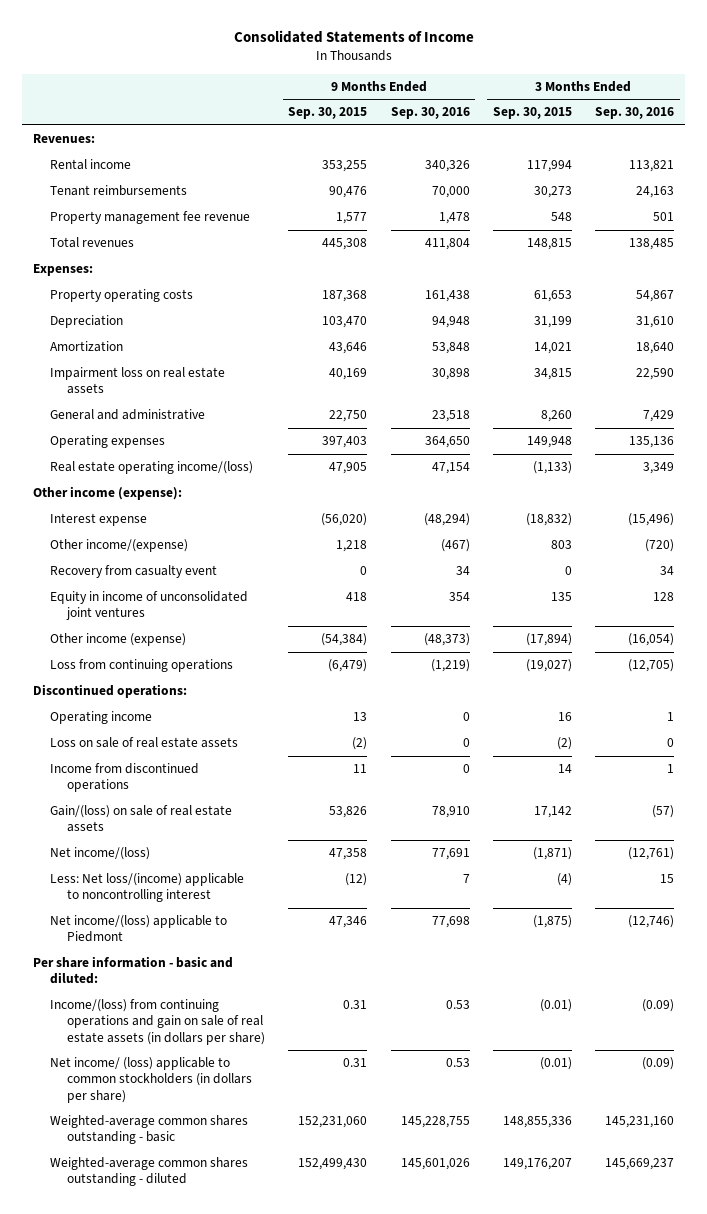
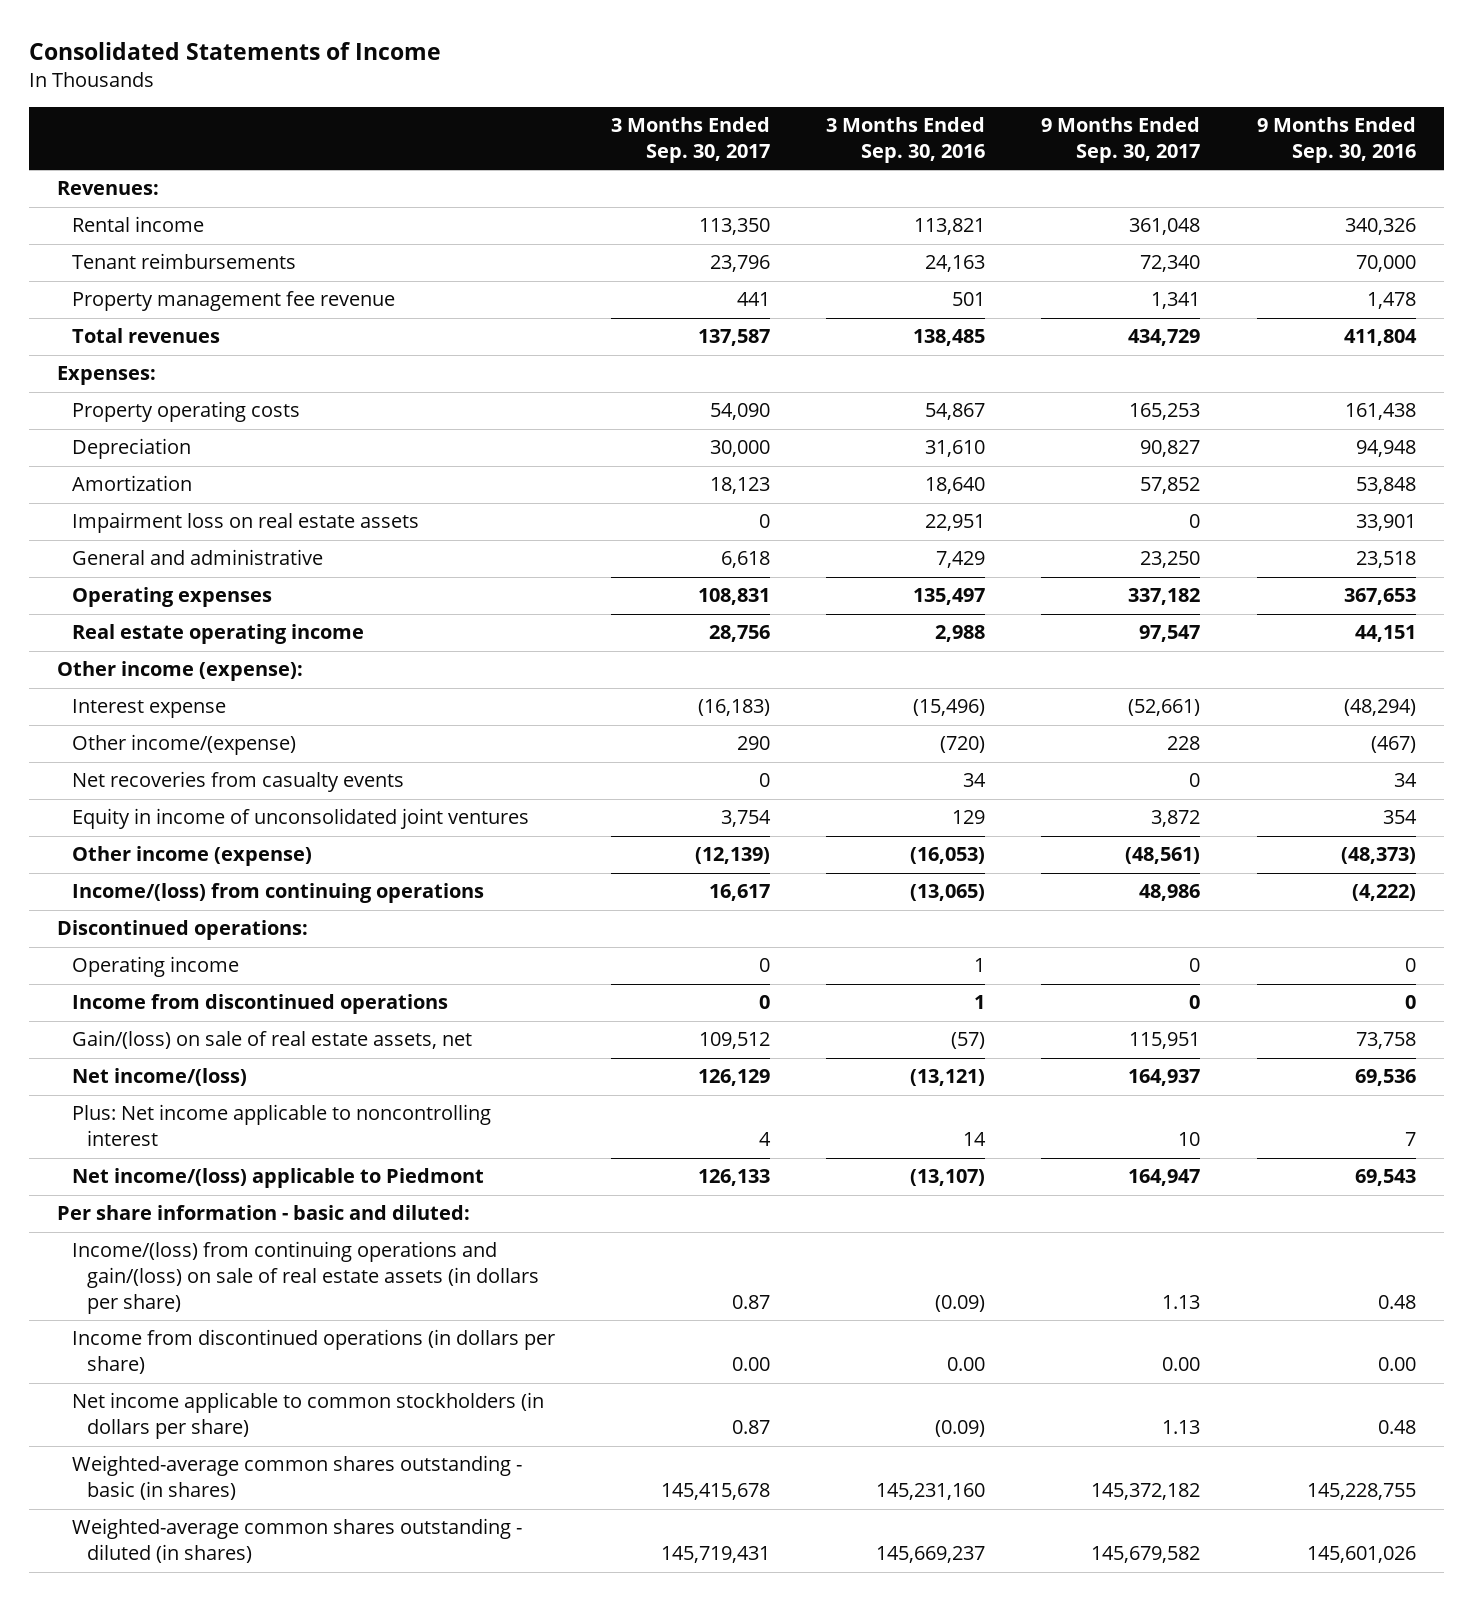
[288,107,368,120] Sep. 30, 2015 -> none
[492,107,572,120] Sep. 30, 2015 -> none
none -> [611,117,771,164] 3 Months Ended Sep. 30, 2017
none -> [1041,117,1201,164] 9 Months Ended Sep. 30, 2017
[431,368,470,381] 30,898 -> [1355,514,1416,532] 33,901
[635,368,674,381] 22,590 -> [925,514,986,532] 22,951
[424,436,470,449] 364,650 -> [1343,588,1416,606] 367,653
[628,436,674,449] 135,136 -> [913,588,986,606] 135,497
[50,461,254,475] Real estate operating income/(loss) -> [71,624,364,645] Real estate operating income
[431,462,470,475] 47,154 -> [1354,625,1416,643] 44,151
[642,462,674,475] 3,349 -> [935,625,986,643] 2,988
[50,565,218,579] Recovery from casualty event -> [71,771,404,793] Net recoveries from casualty events
[652,592,674,602] 128 -> [952,810,986,825] 129
[627,633,674,647] (16,054) -> [910,847,986,865] (16,053)
[50,659,234,673] Loss from continuing operations -> [71,883,484,904] Income/(loss) from continuing operations
[430,659,470,673] (1,219) -> [1351,884,1416,902] (4,222)
[627,659,674,673] (12,705) -> [910,884,986,902] (13,065)
[50,737,239,749] Loss on sale of real estate assets -> none
[50,805,233,833] Gain/(loss) on sale of real estate assets -> [71,1030,472,1050] Gain/(loss) on sale of real estate assets, net
[431,806,470,819] 78,910 -> [1355,1032,1416,1050] 73,758
[431,848,470,861] 77,691 -> [1354,1069,1416,1087] 69,536
[627,847,674,861] (12,761) -> [910,1069,986,1087] (13,121)
[50,873,245,903] Less: Net loss/(income) applicable to noncontrolling interest -> [71,1104,491,1147] Plus: Net income applicable to noncontrolling interest
[659,874,674,884] 15 -> [963,1132,987,1147] 14
[431,916,470,929] 77,698 -> [1354,1169,1416,1187] 69,543
[627,915,674,929] (12,746) -> [910,1169,986,1187] (13,107)
[50,999,266,1045] Income/(loss) from continuing operations and gain on sale of real estate assets (in dollars per share) -> [71,1241,539,1315] Income/(loss) from continuing operations and gain/(loss) on sale of real estate assets (in dollars per share)
[445,1000,470,1010] 0.53 -> [1377,1295,1416,1310] 0.48
none -> [71,1329,555,1375] Income from discontinued operations (in dollars per share)
[50,1057,253,1103] Net income/ (loss) applicable to common stockholders (in dollars per share) -> [71,1392,544,1440] Net income applicable to common stockholders (in dollars per share)
[445,1058,470,1068] 0.53 -> [1377,1420,1416,1435] 0.48
[50,1115,249,1145] Weighted-average common shares outstanding - basic -> [71,1455,522,1501] Weighted-average common shares outstanding - basic (in shares)
[50,1157,249,1187] Weighted-average common shares outstanding - diluted -> [71,1518,522,1564] Weighted-average common shares outstanding - diluted (in shares)

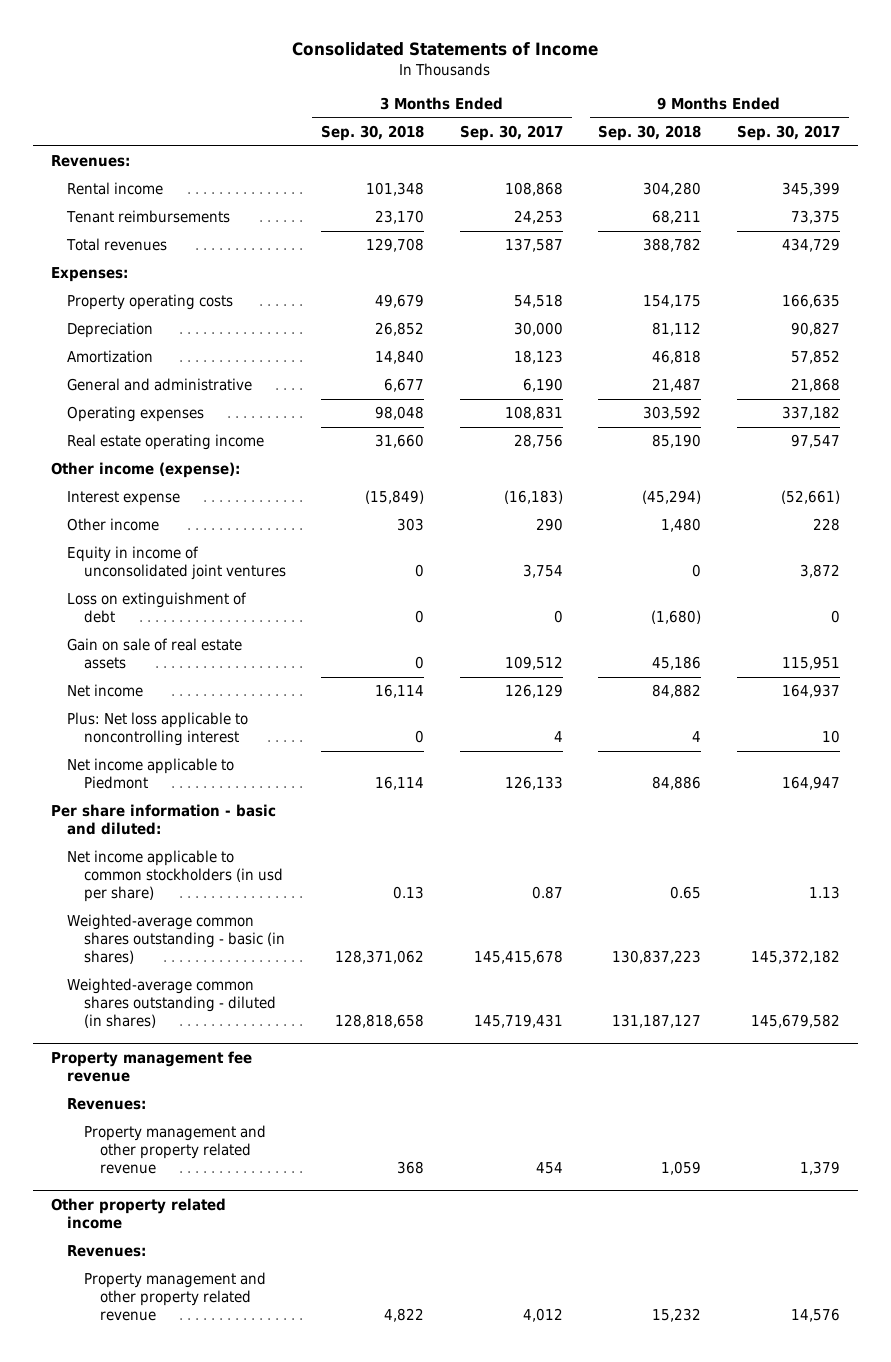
[826,117,986,164] 3 Months Ended Sep. 30, 2016 -> none
[1256,117,1416,164] 9 Months Ended Sep. 30, 2016 -> none
none -> [321,125,425,142] Sep. 30, 2018
none -> [598,125,702,142] Sep. 30, 2018
[71,291,395,312] Property management fee revenue -> none
[699,218,771,236] 113,350 -> [504,182,563,197] 108,868
[1129,218,1201,236] 361,048 -> [782,182,841,197] 345,399
[710,255,771,273] 23,796 -> [513,210,563,225] 24,253
[1140,255,1201,273] 72,340 -> [791,210,841,225] 73,375
[710,403,771,421] 54,090 -> [513,294,563,309] 54,518
[1129,403,1201,421] 165,253 -> [782,294,841,309] 166,635
[71,512,419,534] Impairment loss on real estate assets -> none
[721,551,771,569] 6,618 -> [522,378,563,393] 6,190
[1140,551,1201,569] 23,250 -> [791,378,841,393] 21,868
[71,771,404,793] Net recoveries from casualty events -> none
[71,734,296,756] Other income/(expense) -> [67,518,160,532] Other income
[71,846,312,867] Other income (expense) -> none
[71,883,484,904] Income/(loss) from continuing operations -> none
[57,920,309,941] Discontinued operations: -> none
[71,956,239,978] Operating income -> none
[71,994,448,1015] Income from discontinued operations -> none
none -> [67,592,248,624] Loss on extinguishment of debt
[71,1030,472,1050] Gain/(loss) on sale of real estate assets, net -> [67,638,243,670] Gain on sale of real estate assets
[71,1068,247,1087] Net income/(loss) -> [67,684,144,698] Net income
[71,1104,491,1147] Plus: Net income applicable to noncontrolling interest -> [67,712,249,747] Plus: Net loss applicable to noncontrolling interest
[71,1168,484,1189] Net income/(loss) applicable to Piedmont -> [67,758,235,790] Net income applicable to Piedmont
[71,1241,539,1315] Income/(loss) from continuing operations and gain/(loss) on sale of real estate assets (in dollars per share) -> none
[71,1329,555,1375] Income from discontinued operations (in dollars per share) -> none
[71,1392,544,1440] Net income applicable to common stockholders (in dollars per share) -> [67,850,283,903] Net income applicable to common stockholders (in usd per share)
none -> [50,1051,252,1083] Property management fee revenue
none -> [67,1098,147,1111] Revenues:
none -> [83,1125,266,1175] Property management and other property related revenue
none -> [50,1198,226,1230] Other property related income
none -> [67,1245,147,1258] Revenues:
none -> [83,1272,266,1322] Property management and other property related revenue

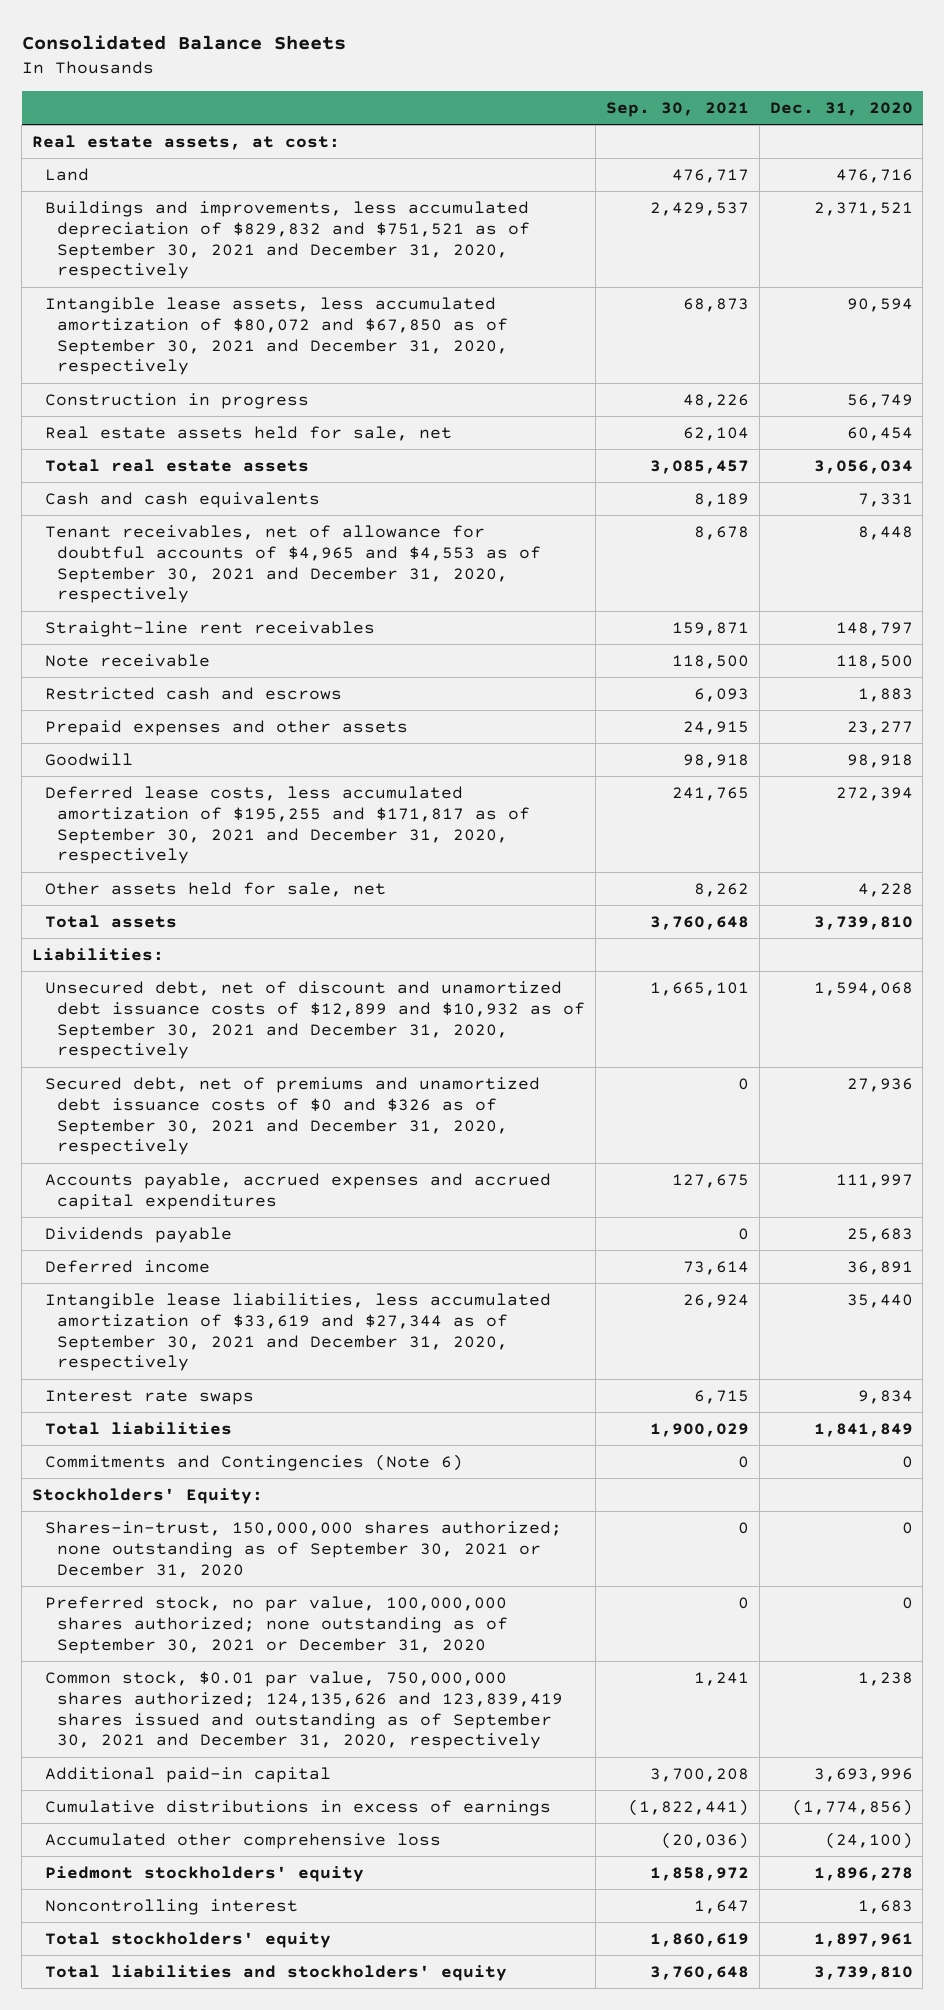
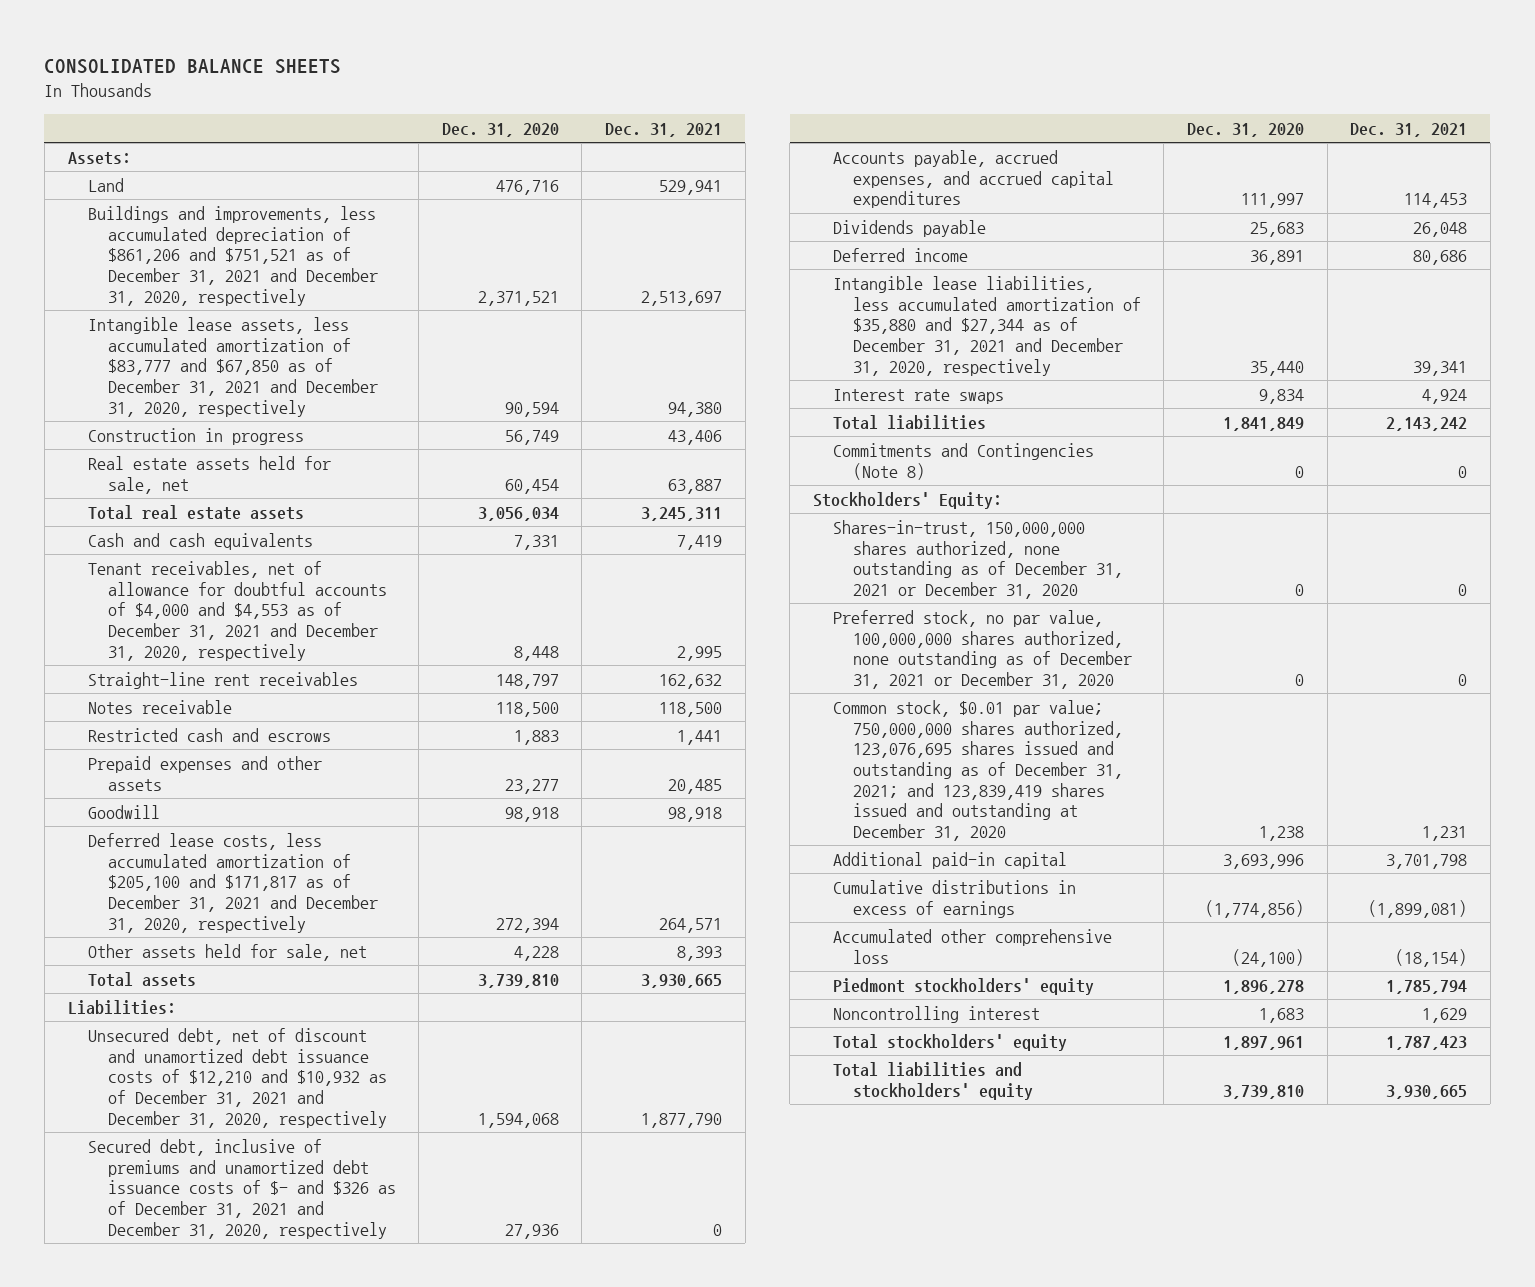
[21,35,346,51] Consolidated Balance Sheets -> [44,59,342,75] CONSOLIDATED BALANCE SHEETS
[605,101,749,117] Sep. 30, 2021 -> none
none -> [604,122,722,137] Dec. 31, 2021
[31,134,340,150] Real estate assets, at cost: -> none
none -> [67,151,131,165] Assets:
[44,200,531,280] Buildings and improvements, less accumulated depreciation of $829,832 and $751,521 as of September 30, 2021 and December 31, 2020, respectively -> [87,205,378,306] Buildings and improvements, less accumulated depreciation of $861,206 and $751,521 as of December 31, 2021 and December 31, 2020, respectively
[44,296,509,376] Intangible lease assets, less accumulated amortization of $80,072 and $67,850 as of September 30, 2021 and December 31, 2020, respectively -> [87,316,378,417] Intangible lease assets, less accumulated amortization of $83,777 and $67,850 as of December 31, 2021 and December 31, 2020, respectively
[44,524,542,604] Tenant receivables, net of allowance for doubtful accounts of $4,965 and $4,553 as of September 30, 2021 and December 31, 2020, respectively -> [87,560,387,661] Tenant receivables, net of allowance for doubtful accounts of $4,000 and $4,553 as of December 31, 2021 and December 31, 2020, respectively
[44,653,210,667] Note receivable -> [87,699,232,714] Notes receivable
[44,785,531,865] Deferred lease costs, less accumulated amortization of $195,255 and $171,817 as of September 30, 2021 and December 31, 2020, respectively -> [87,832,378,933] Deferred lease costs, less accumulated amortization of $205,100 and $171,817 as of December 31, 2021 and December 31, 2020, respectively
[44,980,586,1060] Unsecured debt, net of discount and unamortized debt issuance costs of $12,899 and $10,932 as of September 30, 2021 and December 31, 2020, respectively -> [87,1027,387,1128] Unsecured debt, net of discount and unamortized debt issuance costs of $12,210 and $10,932 as of December 31, 2021 and December 31, 2020, respectively
[44,1076,540,1156] Secured debt, net of premiums and unamortized debt issuance costs of $0 and $326 as of September 30, 2021 and December 31, 2020, respectively -> [87,1138,396,1239] Secured debt, inclusive of premiums and unamortized debt issuance costs of $- and $326 as of December 31, 2021 and December 31, 2020, respectively
[44,1172,551,1210] Accounts payable, accrued expenses and accrued capital expenditures -> [832,149,1114,209] Accounts payable, accrued expenses, and accrued capital expenditures
[44,1292,551,1372] Intangible lease liabilities, less accumulated amortization of $33,619 and $27,344 as of September 30, 2021 and December 31, 2020, respectively -> [832,275,1141,376] Intangible lease liabilities, less accumulated amortization of $35,880 and $27,344 as of December 31, 2021 and December 31, 2020, respectively
[44,1453,463,1471] Commitments and Contingencies (Note 6) -> [832,442,1094,480] Commitments and Contingencies (Note 8)
[44,1520,562,1578] Shares-in-trust, 150,000,000 shares authorized; none outstanding as of September 30, 2021 or December 31, 2020 -> [832,519,1123,599] Shares-in-trust, 150,000,000 shares authorized, none outstanding as of December 31, 2021 or December 31, 2020
[44,1595,509,1654] Preferred stock, no par value, 100,000,000 shares authorized; none outstanding as of September 30, 2021 or December 31, 2020 -> [832,609,1132,689] Preferred stock, no par value, 100,000,000 shares authorized, none outstanding as of December 31, 2021 or December 31, 2020
[44,1670,564,1750] Common stock, $0.01 par value, 750,000,000 shares authorized; 124,135,626 and 123,839,419 shares issued and outstanding as of September 30, 2021 and December 31, 2020, respectively -> [832,699,1123,841] Common stock, $0.01 par value; 750,000,000 shares authorized, 123,076,695 shares issued and outstanding as of December 31, 2021; and 123,839,419 shares issued and outstanding at December 31, 2020

